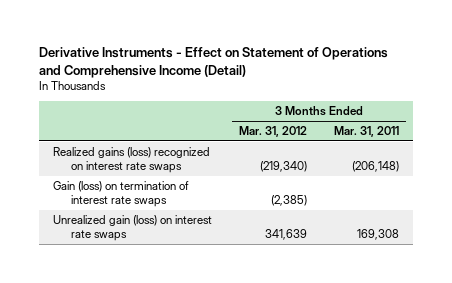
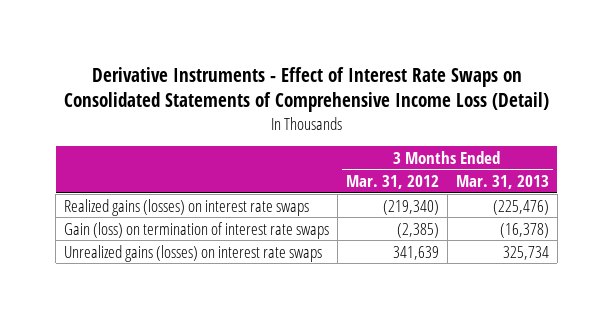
[39,46,389,78] Derivative Instruments - Effect on Statement of Operations and Comprehensive Income (Detail) -> [63,66,549,113] Derivative Instruments - Effect of Interest Rate Swaps on Consolidated Statements of Comprehensive Income Loss (Detail)
[334,126,400,138] Mar. 31, 2011 -> none
none -> [455,175,549,190] Mar. 31, 2013
[52,146,210,173] Realized gains (loss) recognized on interest rate swaps -> [64,198,310,216] Realized gains (losses) on interest rate swaps
[52,214,212,241] Unrealized gain (loss) on interest rate swaps -> [64,244,323,262] Unrealized gains (losses) on interest rate swaps

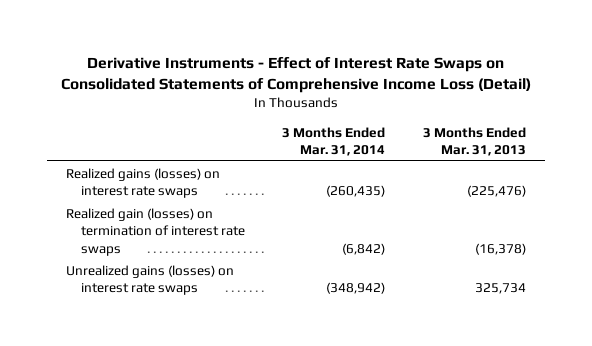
[346,175,440,190] Mar. 31, 2012 -> none
none -> [282,126,386,157] 3 Months Ended Mar. 31, 2014
[64,221,330,239] Gain (loss) on termination of interest rate swaps -> [65,207,246,256] Realized gain (losses) on termination of interest rate swaps

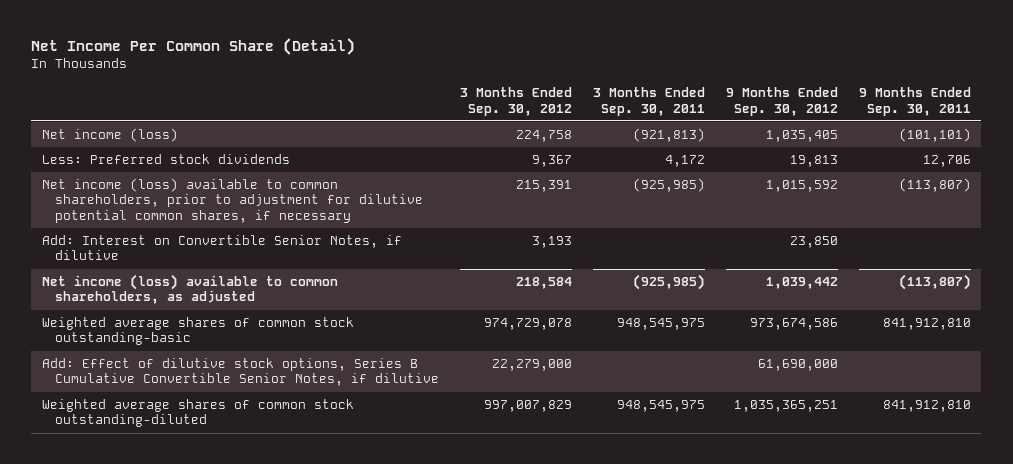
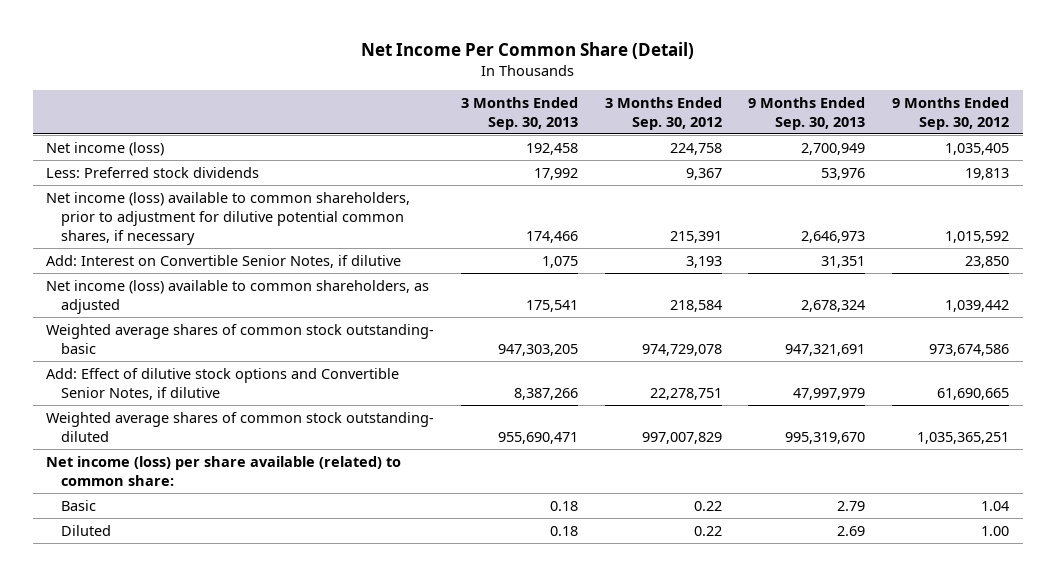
[592,87,705,116] 3 Months Ended Sep. 30, 2011 -> none
[858,87,971,116] 9 Months Ended Sep. 30, 2011 -> none
none -> [460,96,578,130] 3 Months Ended Sep. 30, 2013
none -> [748,96,866,130] 9 Months Ended Sep. 30, 2013
[41,316,354,346] Weighted average shares of common stock outstanding-basic -> [46,323,435,354] Weighted average shares of common stock outstanding- basic
[41,357,439,387] Add: Effect of dilutive stock options, Series B Cumulative Convertible Senior Notes, if dilutive -> [46,367,400,400] Add: Effect of dilutive stock options and Convertible Senior Notes, if dilutive
[491,358,572,371] 22,279,000 -> [649,387,722,400] 22,278,751
[757,358,838,371] 61,690,000 -> [937,387,1010,400] 61,690,665
[41,398,354,428] Weighted average shares of common stock outstanding-diluted -> [46,411,435,442] Weighted average shares of common stock outstanding- diluted
none -> [46,455,402,486] Net income (loss) per share available (related) to common share:
none -> [60,499,96,511] Basic
none -> [60,524,111,536] Diluted

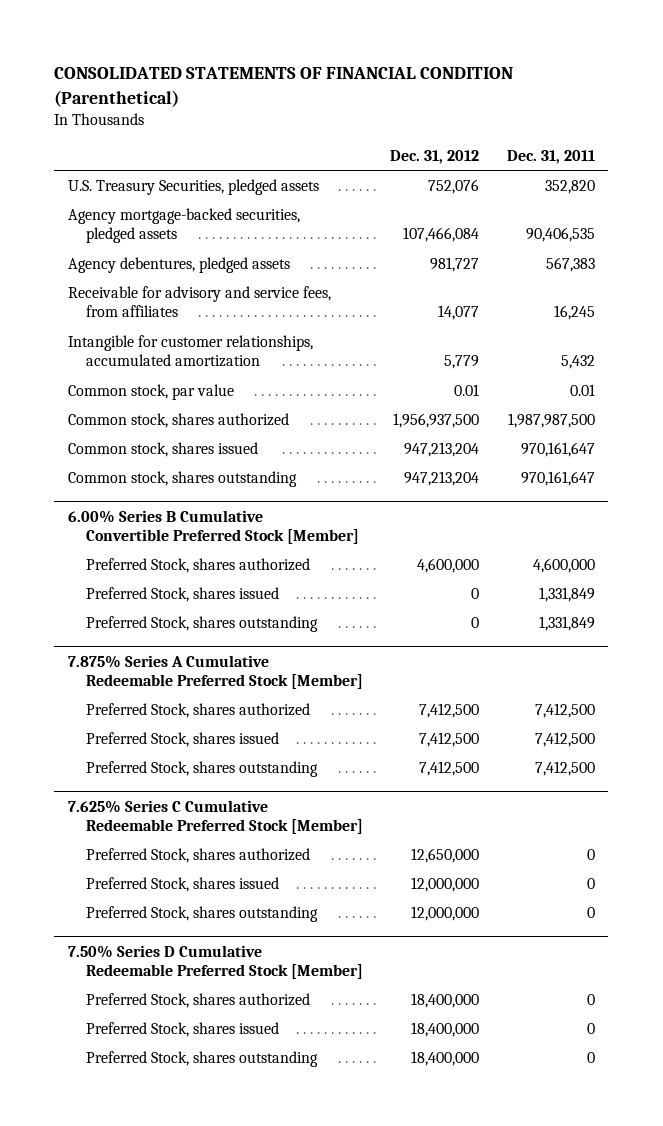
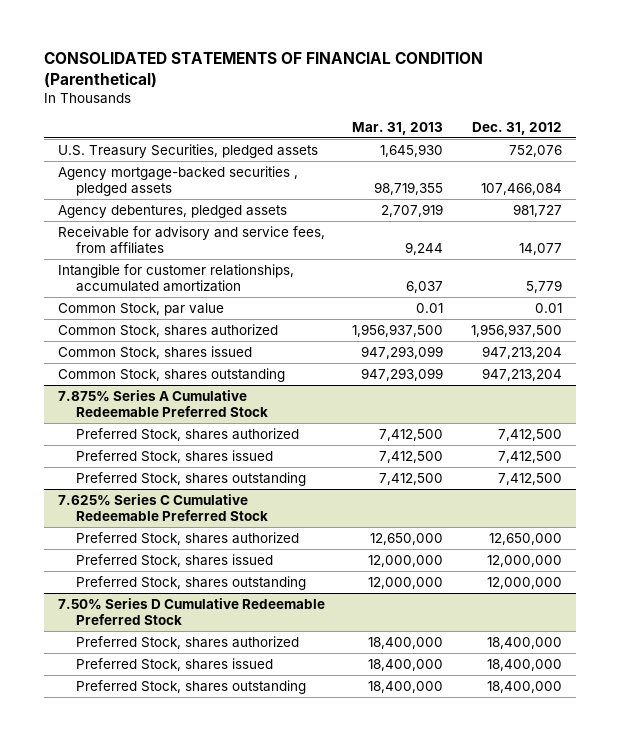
[506,150,595,165] Dec. 31, 2011 -> none
none -> [352,121,444,135] Mar. 31, 2013
[68,208,301,244] Agency mortgage-backed securities, pledged assets -> [57,165,298,197] Agency mortgage-backed securities , pledged assets
[68,509,359,544] 6.00% Series B Cumulative Convertible Preferred Stock [Member] -> none
[85,558,310,574] Preferred Stock, shares authorized -> none
[85,587,279,603] Preferred Stock, shares issued -> none
[85,616,318,633] Preferred Stock, shares outstanding -> none
[68,384,235,401] Common stock, par value -> [57,302,224,316] Common Stock, par value
[68,413,290,429] Common stock, shares authorized -> [57,323,278,337] Common Stock, shares authorized
[68,442,259,458] Common stock, shares issued -> [57,345,252,359] Common Stock, shares issued
[68,471,298,488] Common stock, shares outstanding -> [57,367,285,382] Common Stock, shares outstanding
[68,654,363,689] 7.875% Series A Cumulative Redeemable Preferred Stock [Member] -> [57,389,268,418] 7.875% Series A Cumulative Redeemable Preferred Stock
[68,799,363,834] 7.625% Series C Cumulative Redeemable Preferred Stock [Member] -> [57,493,268,522] 7.625% Series C Cumulative Redeemable Preferred Stock
[68,944,363,979] 7.50% Series D Cumulative Redeemable Preferred Stock [Member] -> [57,597,325,626] 7.50% Series D Cumulative Redeemable Preferred Stock

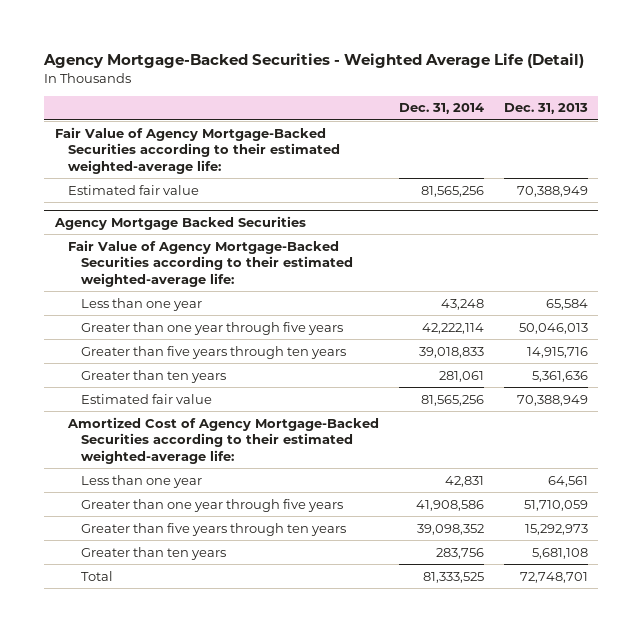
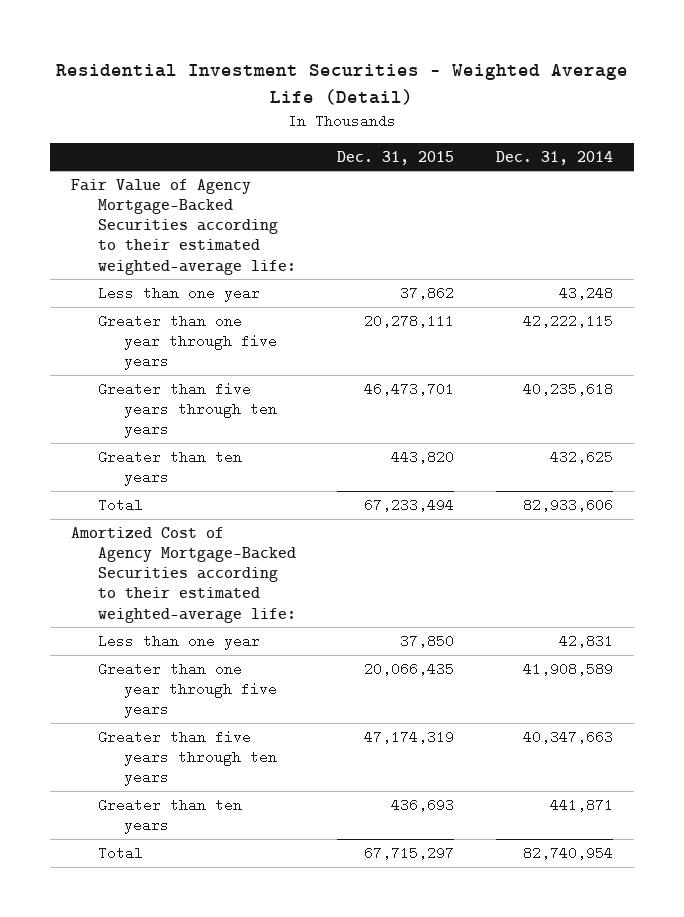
[43,52,585,68] Agency Mortgage-Backed Securities - Weighted Average Life (Detail) -> [55,64,628,105] Residential Investment Securities - Weighted Average Life (Detail)
[504,103,589,115] Dec. 31, 2013 -> none
none -> [337,150,455,165] Dec. 31, 2015
[67,184,199,195] Estimated fair value -> none
[53,215,306,230] Agency Mortgage Backed Securities -> none
[67,239,353,287] Fair Value of Agency Mortgage-Backed Securities according to their estimated weighted-average life: -> none
[80,393,212,404] Estimated fair value -> none
[421,322,484,334] 42,222,114 -> [522,314,613,329] 42,222,115
[418,346,484,358] 39,018,833 -> [522,382,613,397] 40,235,618
[438,370,484,382] 281,061 -> [549,450,613,465] 432,625
none -> [97,498,143,513] Total
[415,499,484,511] 41,908,586 -> [522,662,613,677] 41,908,589
[416,523,484,535] 39,098,352 -> [522,730,613,745] 40,347,663
[435,547,484,559] 283,756 -> [549,798,613,813] 441,871
[422,571,484,583] 81,333,525 -> [522,846,613,861] 82,740,954

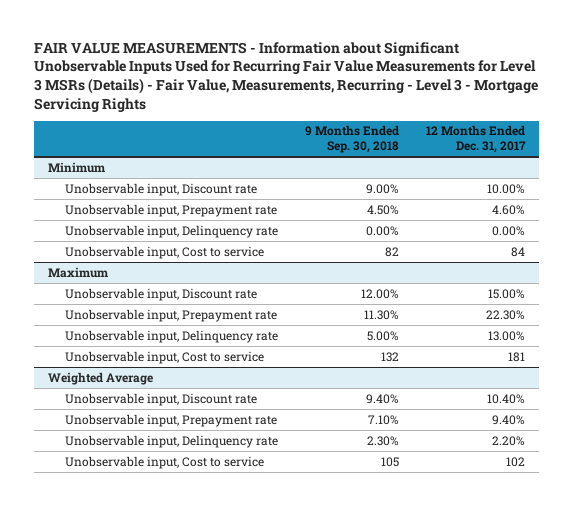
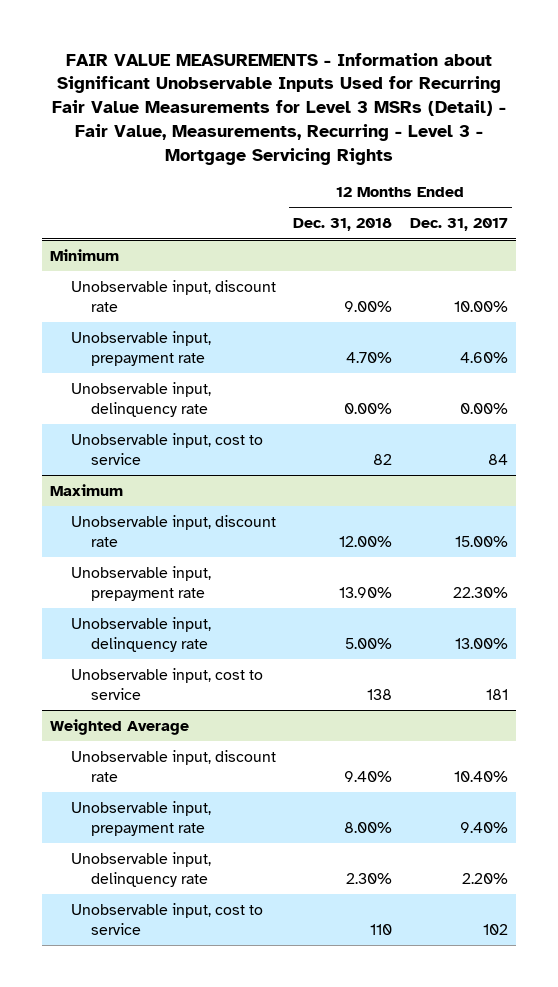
[34,41,539,112] FAIR VALUE MEASUREMENTS - Information about Significant Unobservable Inputs Used for Recurring Fair Value Measurements for Level 3 MSRs (Details) - Fair Value, Measurements, Recurring - Level 3 - Mortgage Servicing Rights -> [52,52,507,166] FAIR VALUE MEASUREMENTS - Information about Significant Unobservable Inputs Used for Recurring Fair Value Measurements for Level 3 MSRs (Detail) - Fair Value, Measurements, Recurring - Level 3 - Mortgage Servicing Rights
[304,125,399,154] 9 Months Ended Sep. 30, 2018 -> none
none -> [293,218,393,232] Dec. 31, 2018
[64,182,257,196] Unobservable input, Discount rate -> [70,279,276,312] Unobservable input, discount rate
[64,203,277,217] Unobservable input, Prepayment rate -> [70,330,211,366] Unobservable input, prepayment rate
[64,224,278,238] Unobservable input, Delinquency rate -> [70,381,211,417] Unobservable input, delinquency rate
[64,245,264,259] Unobservable input, Cost to service -> [70,432,263,465] Unobservable input, cost to service
[64,287,257,301] Unobservable input, Discount rate -> [70,514,276,547] Unobservable input, discount rate
[64,308,277,322] Unobservable input, Prepayment rate -> [70,565,211,601] Unobservable input, prepayment rate
[64,329,278,343] Unobservable input, Delinquency rate -> [70,616,211,652] Unobservable input, delinquency rate
[64,350,264,364] Unobservable input, Cost to service -> [70,667,263,700] Unobservable input, cost to service
[64,392,257,406] Unobservable input, Discount rate -> [70,749,276,782] Unobservable input, discount rate
[64,413,277,427] Unobservable input, Prepayment rate -> [70,800,211,836] Unobservable input, prepayment rate
[64,434,278,448] Unobservable input, Delinquency rate -> [70,851,211,887] Unobservable input, delinquency rate
[64,455,264,469] Unobservable input, Cost to service -> [70,902,263,935] Unobservable input, cost to service

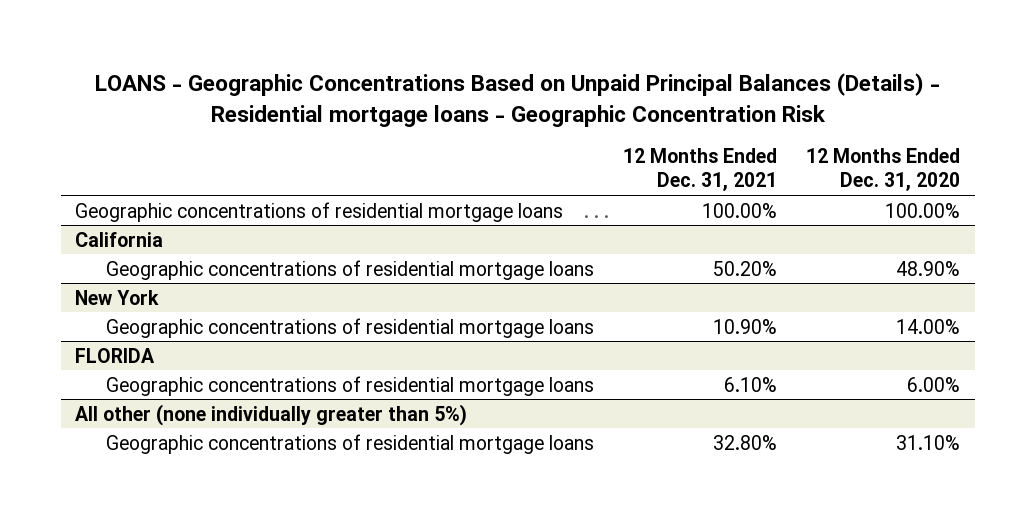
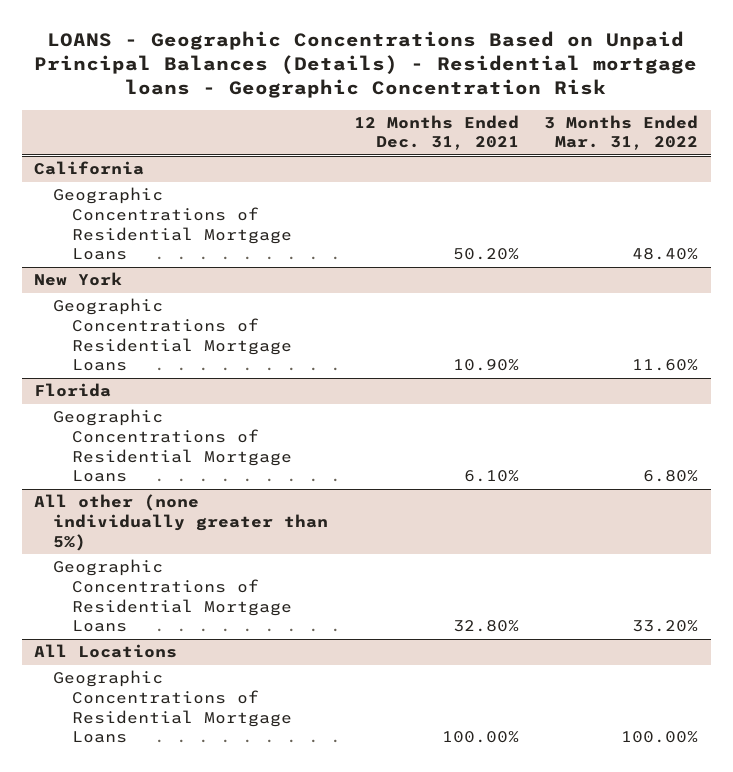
[806,147,961,192] 12 Months Ended Dec. 31, 2020 -> none
none -> [544,114,699,151] 3 Months Ended Mar. 31, 2022
[75,201,564,222] Geographic concentrations of residential mortgage loans -> none
[106,259,595,280] Geographic concentrations of residential mortgage loans -> [53,187,293,261] Geographic Concentrations of Residential Mortgage Loans
[106,317,595,338] Geographic concentrations of residential mortgage loans -> [53,298,293,372] Geographic Concentrations of Residential Mortgage Loans
[75,347,156,363] FLORIDA -> [34,383,112,398] Florida
[106,375,595,396] Geographic concentrations of residential mortgage loans -> [53,409,293,483] Geographic Concentrations of Residential Mortgage Loans
[106,433,595,454] Geographic concentrations of residential mortgage loans -> [53,559,293,633] Geographic Concentrations of Residential Mortgage Loans
none -> [34,644,178,659] All Locations
none -> [53,670,293,744] Geographic Concentrations of Residential Mortgage Loans

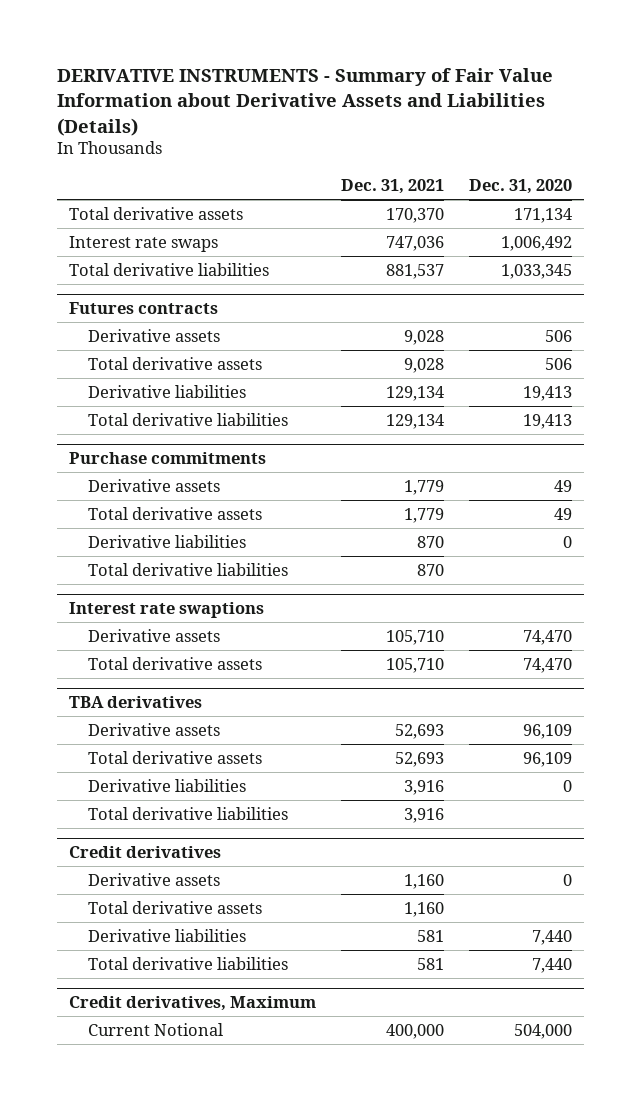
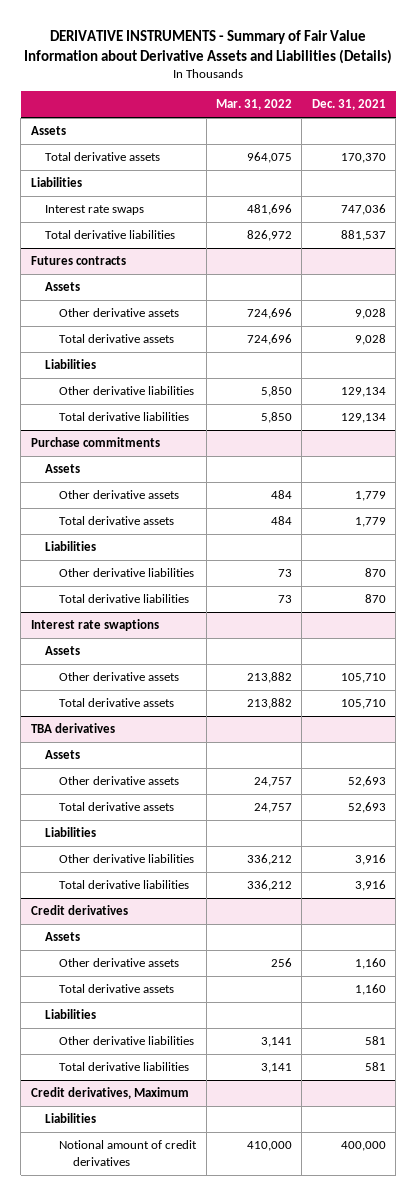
[468,178,572,194] Dec. 31, 2020 -> none
none -> [215,99,292,111] Mar. 31, 2022
none -> [30,126,66,136] Assets
none -> [30,177,82,188] Liabilities
none -> [44,282,80,292] Assets
[88,329,221,343] Derivative assets -> [59,308,180,318] Other derivative assets
none -> [44,359,96,370] Liabilities
[88,385,247,399] Derivative liabilities -> [59,386,195,396] Other derivative liabilities
none -> [44,464,80,474] Assets
[88,479,221,493] Derivative assets -> [59,490,180,500] Other derivative assets
none -> [44,541,96,552] Liabilities
[88,535,247,549] Derivative liabilities -> [59,568,195,578] Other derivative liabilities
none -> [44,646,80,656] Assets
[88,629,221,643] Derivative assets -> [59,672,180,682] Other derivative assets
none -> [44,750,80,760] Assets
[88,723,221,737] Derivative assets -> [59,776,180,786] Other derivative assets
none -> [44,827,96,838] Liabilities
[88,779,247,793] Derivative liabilities -> [59,854,195,864] Other derivative liabilities
none -> [44,932,80,942] Assets
[88,873,221,887] Derivative assets -> [59,958,180,968] Other derivative assets
none -> [44,1009,96,1020] Liabilities
[88,929,247,943] Derivative liabilities -> [59,1036,195,1046] Other derivative liabilities
none -> [44,1113,96,1124] Liabilities
[88,1023,224,1037] Current Notional -> [59,1140,198,1166] Notional amount of credit derivatives

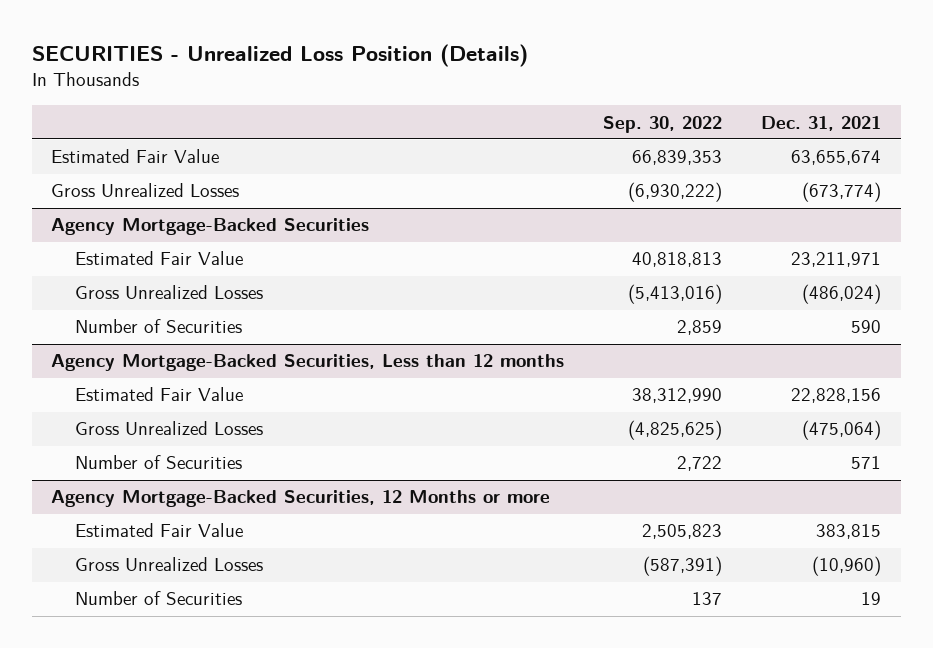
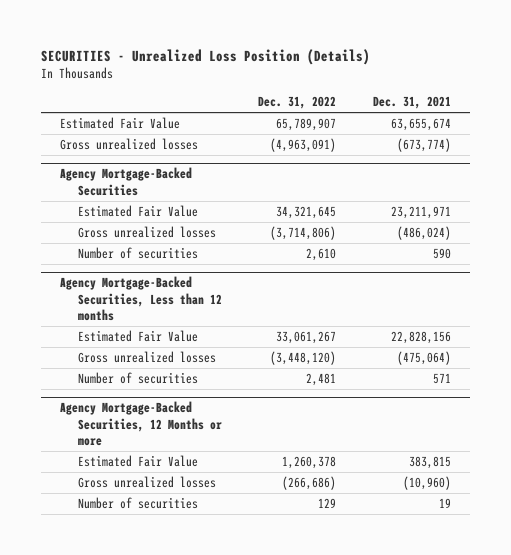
[603,115,723,133] Sep. 30, 2022 -> none
none -> [258,96,337,110] Dec. 31, 2022
[51,183,240,198] Gross Unrealized Losses -> [59,137,198,150] Gross unrealized losses
[74,285,263,300] Gross Unrealized Losses -> [77,225,216,238] Gross unrealized losses
[74,319,242,334] Number of Securities -> [77,246,198,259] Number of securities
[74,421,263,436] Gross Unrealized Losses -> [77,350,216,363] Gross unrealized losses
[74,455,242,470] Number of Securities -> [77,371,198,384] Number of securities
[74,557,263,572] Gross Unrealized Losses -> [77,475,216,488] Gross unrealized losses
[74,591,242,606] Number of Securities -> [77,496,198,509] Number of securities

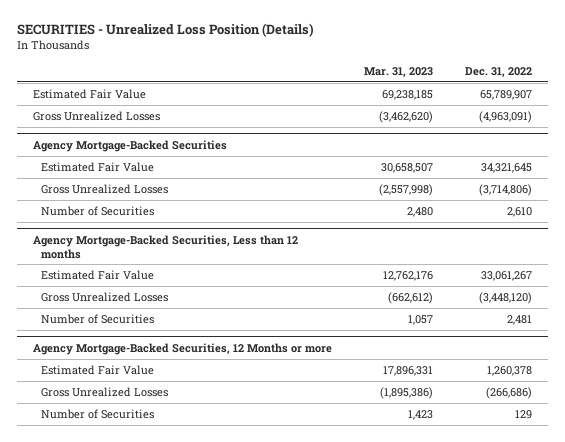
[373,96,452,110] Dec. 31, 2021 -> none
none -> [363,67,433,78] Mar. 31, 2023
[59,137,198,150] Gross unrealized losses -> [32,110,160,121] Gross Unrealized Losses
[77,225,216,238] Gross unrealized losses -> [40,183,168,194] Gross Unrealized Losses
[77,246,198,259] Number of securities -> [40,205,154,216] Number of Securities
[77,350,216,363] Gross unrealized losses -> [40,291,168,302] Gross Unrealized Losses
[77,371,198,384] Number of securities -> [40,313,154,324] Number of Securities
[77,475,216,488] Gross unrealized losses -> [40,386,168,397] Gross Unrealized Losses
[77,496,198,509] Number of securities -> [40,408,154,419] Number of Securities

